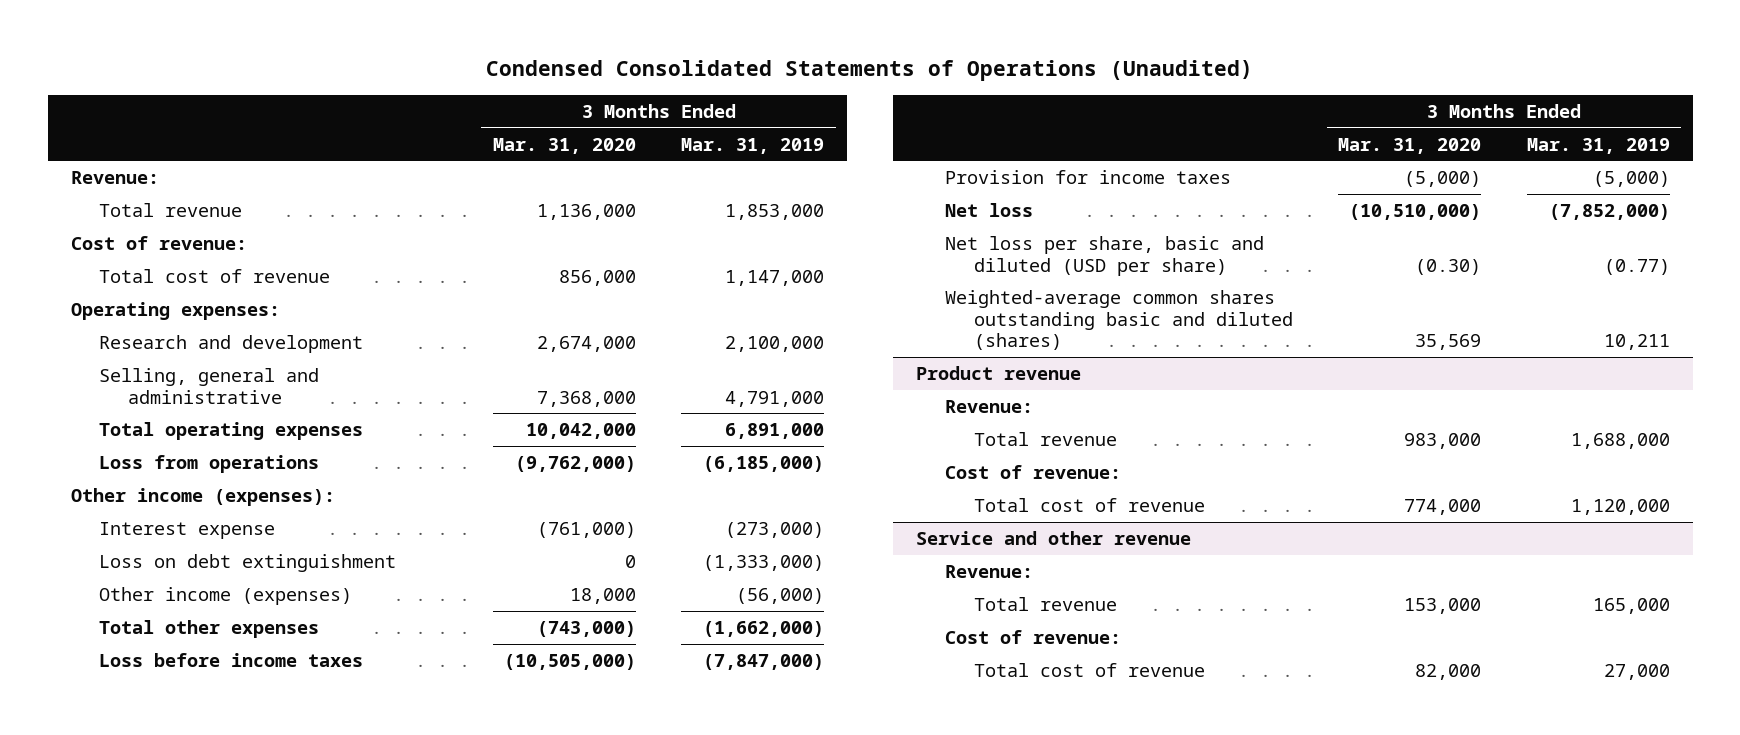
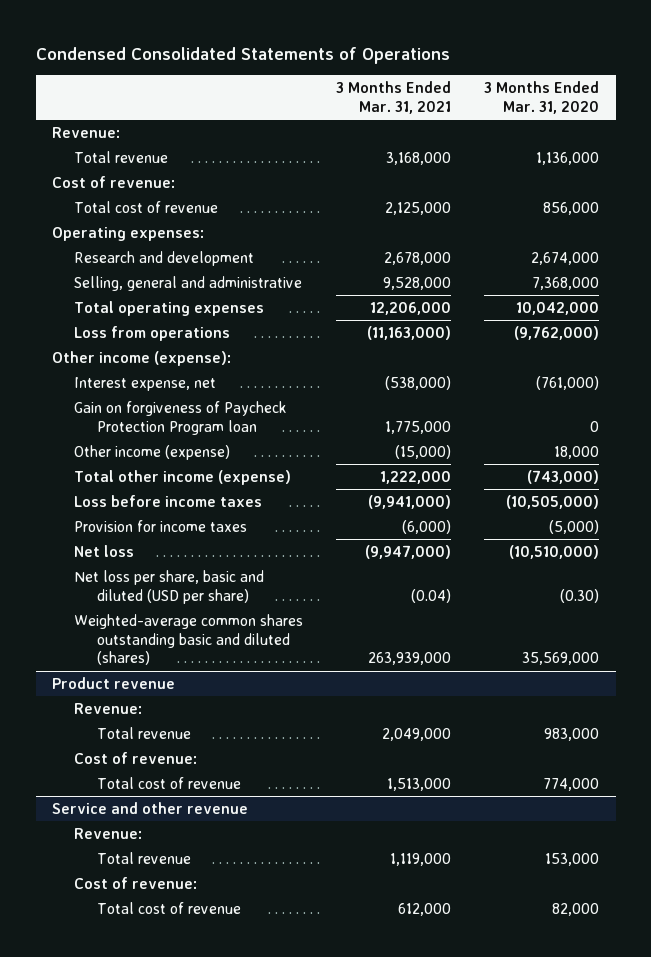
[486,60,1254,82] Condensed Consolidated Statements of Operations (Unaudited) -> [35,46,450,64] Condensed Consolidated Statements of Operations
[681,137,825,154] Mar. 31, 2019 -> none
none -> [336,80,452,114] 3 Months Ended Mar. 31, 2021
[70,488,335,507] Other income (expenses): -> [52,350,232,366] Other income (expense):
[99,522,276,540] Interest expense -> [74,376,217,391] Interest expense, net
[99,554,397,573] Loss on debt extinguishment -> [74,400,288,435] Gain on forgiveness of Paycheck Protection Program loan
[99,587,353,606] Other income (expenses) -> [74,444,231,460] Other income (expense)
[99,620,320,639] Total other expenses -> [74,469,292,485] Total other income (expense)
[1415,334,1482,351] 35,569 -> [522,652,600,666] 35,569,000

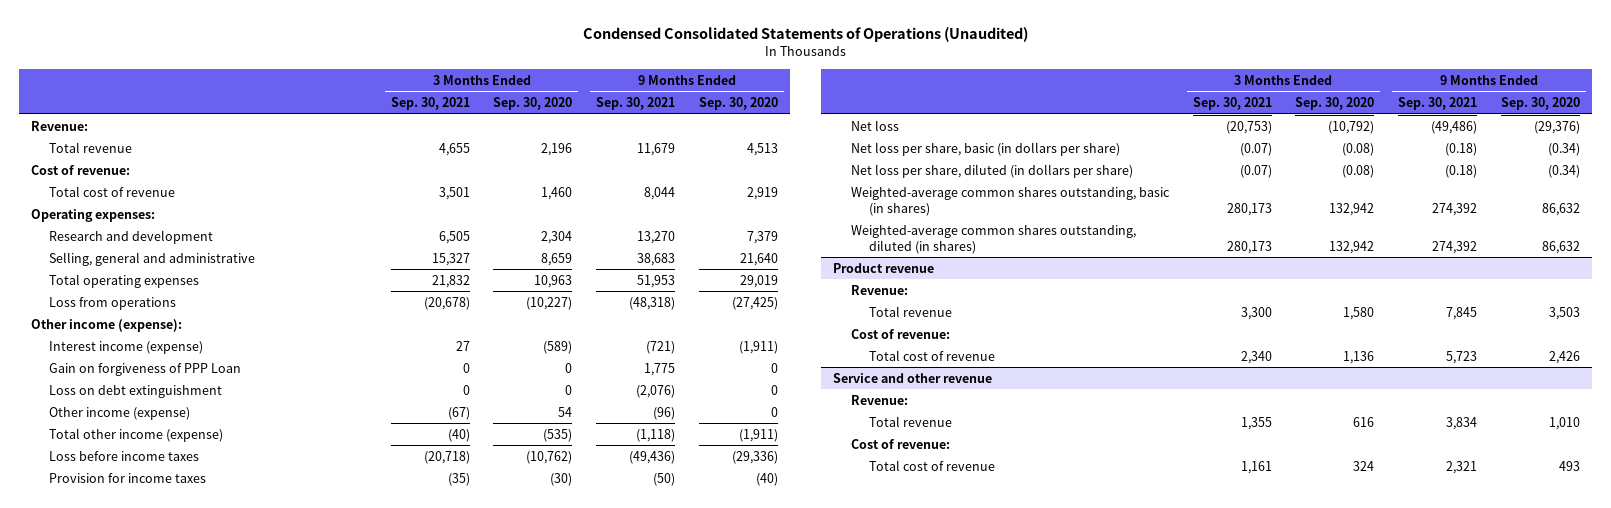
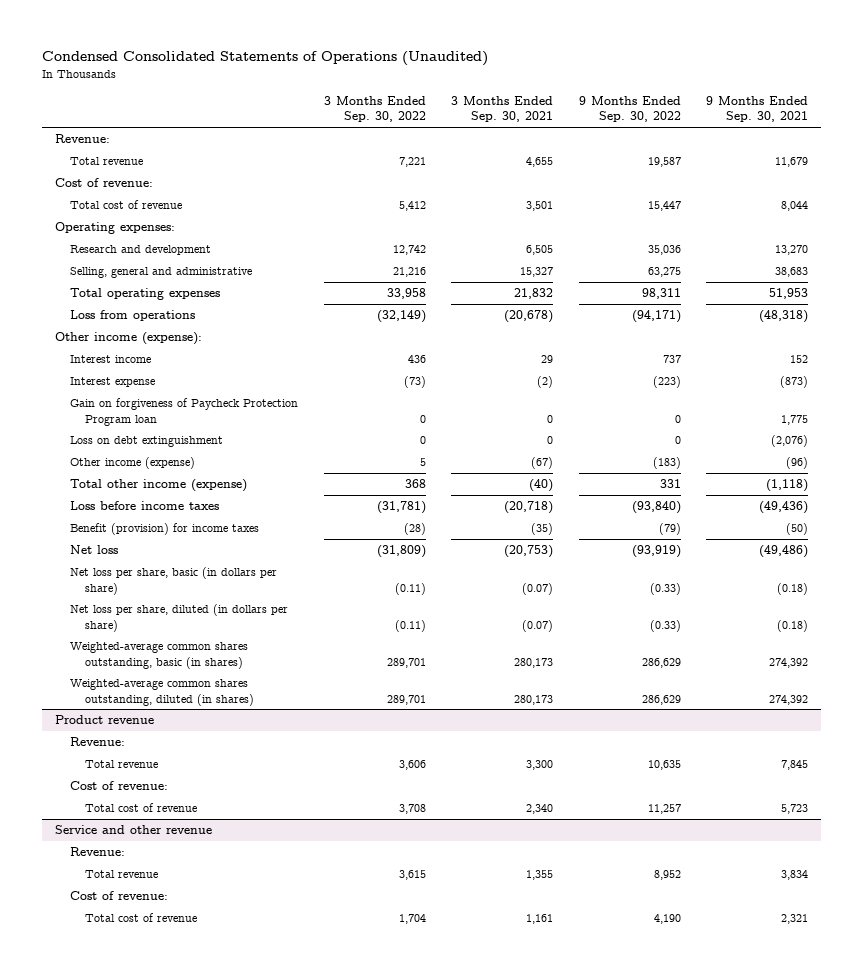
[493,97,573,111] Sep. 30, 2020 -> none
[698,97,778,111] Sep. 30, 2020 -> none
none -> [323,95,426,123] 3 Months Ended Sep. 30, 2022
none -> [578,95,681,123] 9 Months Ended Sep. 30, 2022
[49,340,204,354] Interest income (expense) -> [70,355,152,364] Interest income
[455,340,470,351] 27 -> [541,355,554,364] 29
[646,340,676,354] (721) -> [790,355,809,364] 152
none -> [70,377,156,388] Interest expense
[49,362,242,376] Gain on forgiveness of PPP Loan -> [70,398,299,426] Gain on forgiveness of Paycheck Protection Program loan
[49,472,207,483] Provision for income taxes -> [70,523,260,536] Benefit (provision) for income taxes

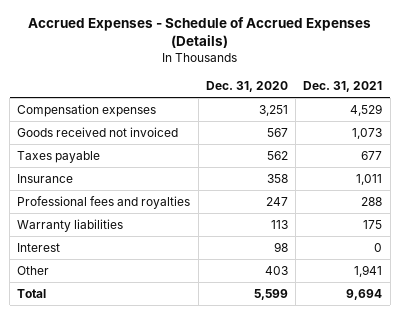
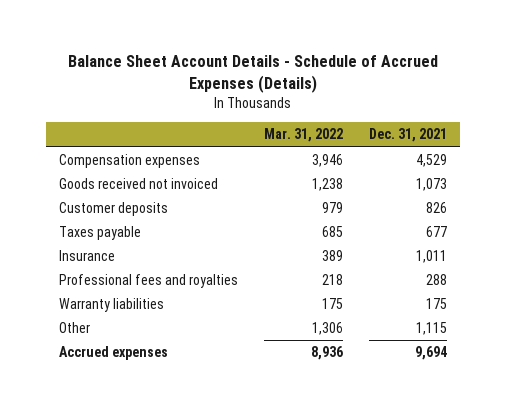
[27,16,371,49] Accrued Expenses - Schedule of Accrued Expenses (Details) -> [67,55,438,94] Balance Sheet Account Details - Schedule of Accrued Expenses (Details)
[205,81,288,93] Dec. 31, 2020 -> none
none -> [263,128,343,143] Mar. 31, 2022
none -> [58,202,168,217] Customer deposits
[17,242,61,252] Interest -> none
[354,264,383,277] 1,941 -> [415,322,447,336] 1,115
[17,288,47,298] Total -> [58,346,168,361] Accrued expenses

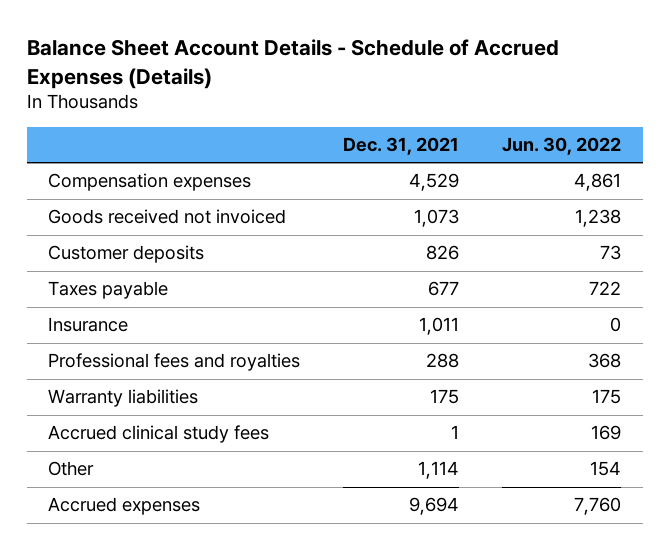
[263,128,343,143] Mar. 31, 2022 -> none
none -> [502,137,622,156] Jun. 30, 2022
none -> [48,425,270,444] Accrued clinical study fees
[415,322,447,336] 1,115 -> [418,461,460,480] 1,114

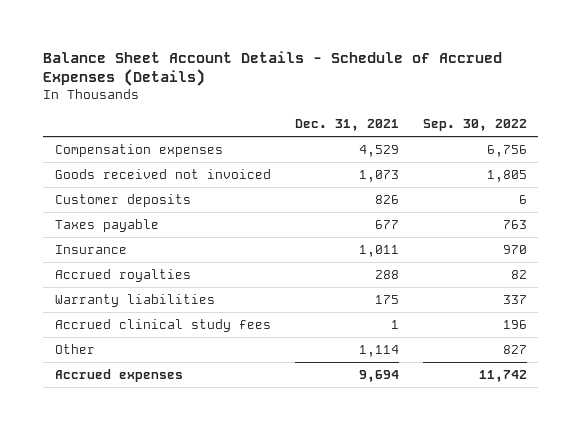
[502,137,622,156] Jun. 30, 2022 -> none
none -> [422,119,527,132] Sep. 30, 2022
[48,353,301,372] Professional fees and royalties -> [55,268,192,282] Accrued royalties

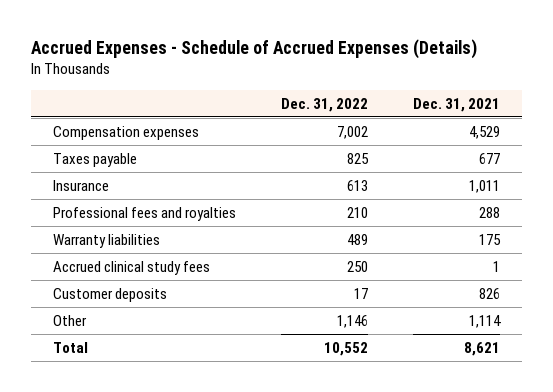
[43,50,503,87] Balance Sheet Account Details - Schedule of Accrued Expenses (Details) -> [30,39,477,60] Accrued Expenses - Schedule of Accrued Expenses (Details)
[422,119,527,132] Sep. 30, 2022 -> none
none -> [280,97,368,112] Dec. 31, 2022
[55,168,272,179] Goods received not invoiced -> none
[55,268,192,282] Accrued royalties -> [53,207,237,222] Professional fees and royalties
[55,193,192,207] Customer deposits -> [53,288,168,303] Customer deposits
[55,368,184,382] Accrued expenses -> none
none -> [53,342,89,354] Total

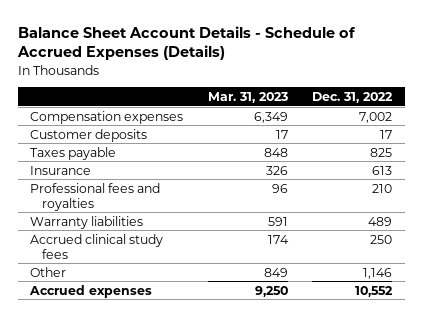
[30,39,477,60] Accrued Expenses - Schedule of Accrued Expenses (Details) -> [17,25,357,61] Balance Sheet Account Details - Schedule of Accrued Expenses (Details)
[412,97,500,112] Dec. 31, 2021 -> none
none -> [207,91,288,103] Mar. 31, 2023
[53,288,168,303] Customer deposits -> [30,128,148,142] Customer deposits
[53,342,89,354] Total -> [29,284,153,298] Accrued expenses

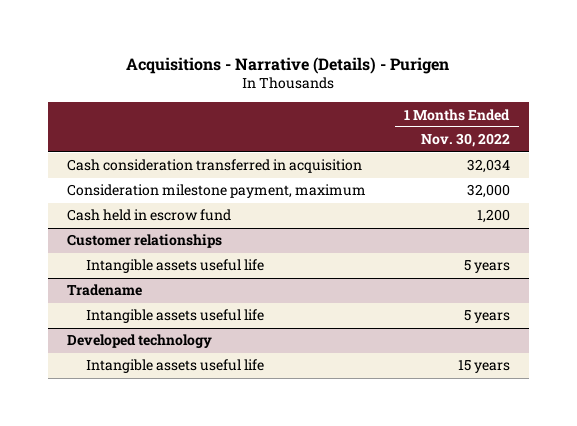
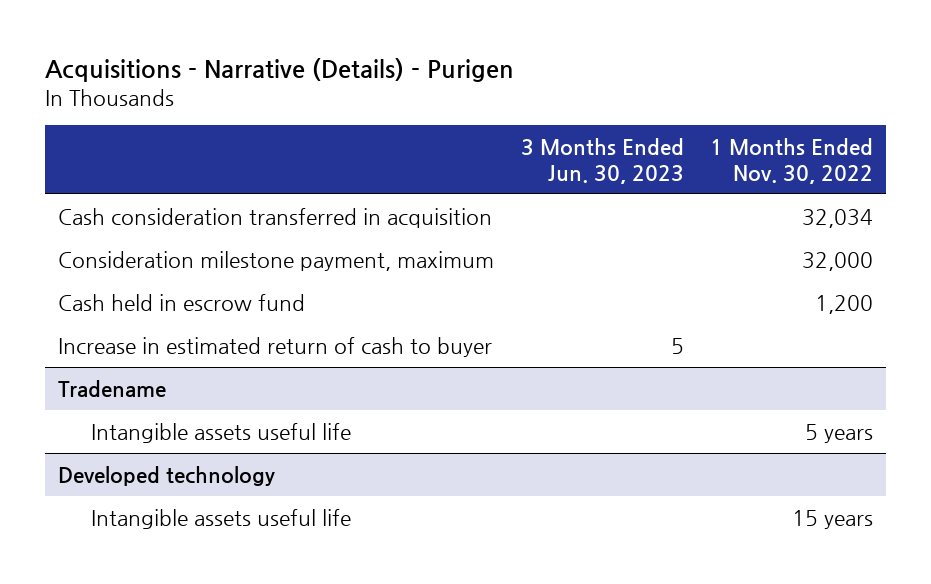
none -> [520,137,684,184] 3 Months Ended Jun. 30, 2023
[67,234,223,249] Customer relationships -> none
[86,259,265,274] Intangible assets useful life -> none
none -> [57,336,492,357] Increase in estimated return of cash to buyer

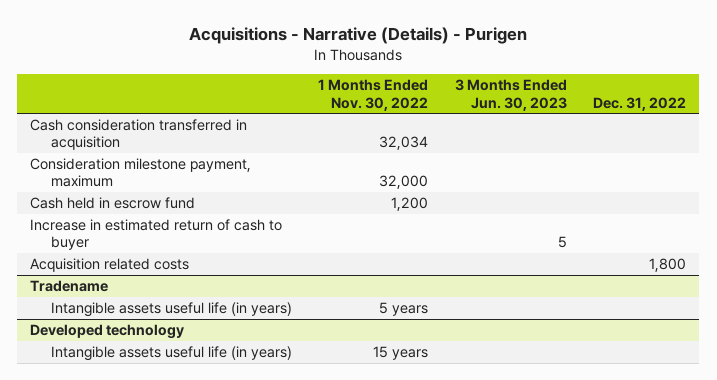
none -> [593,96,687,111] Dec. 31, 2022
none -> [30,258,190,273] Acquisition related costs
[90,422,351,443] Intangible assets useful life -> [50,302,292,318] Intangible assets useful life (in years)
[90,508,351,529] Intangible assets useful life -> [50,346,292,362] Intangible assets useful life (in years)

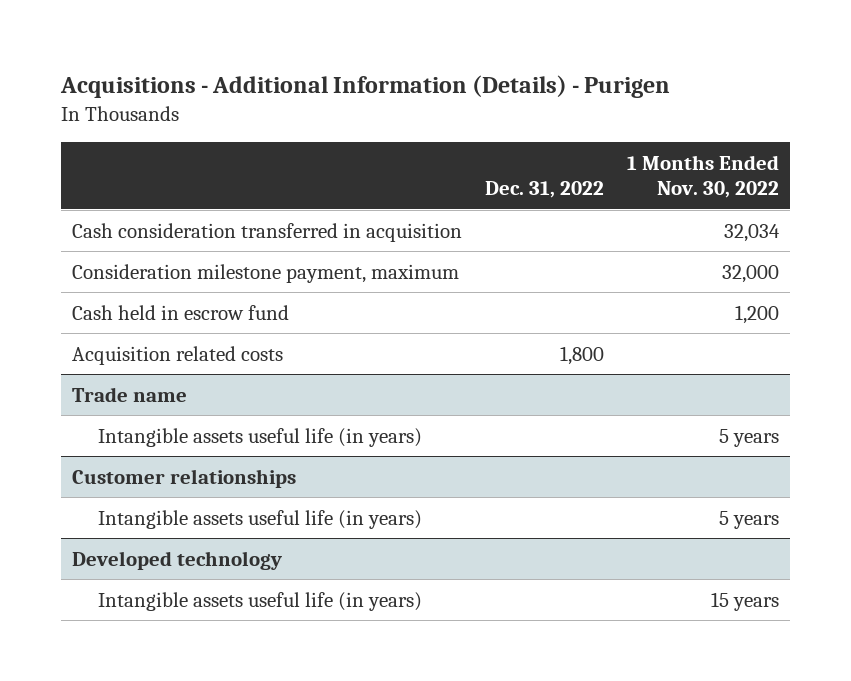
[189,26,528,44] Acquisitions - Narrative (Details) - Purigen -> [59,75,670,99] Acquisitions - Additional Information (Details) - Purigen
[454,79,567,111] 3 Months Ended Jun. 30, 2023 -> none
[30,219,283,251] Increase in estimated return of cash to buyer -> none
[30,280,109,293] Tradename -> [72,386,188,402] Trade name
none -> [72,468,297,488] Customer relationships
none -> [98,509,423,529] Intangible assets useful life (in years)

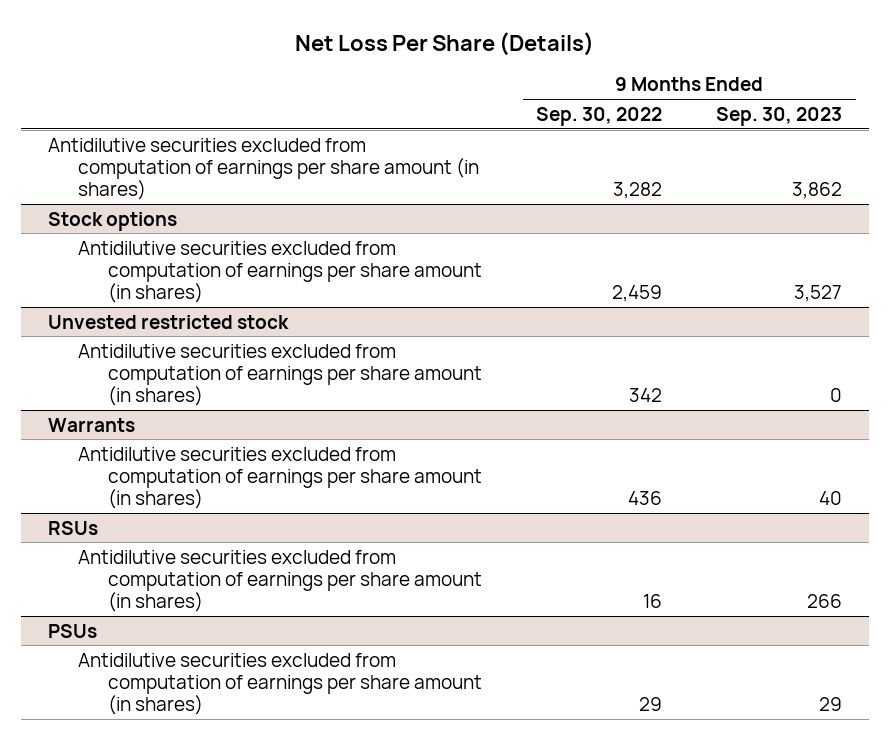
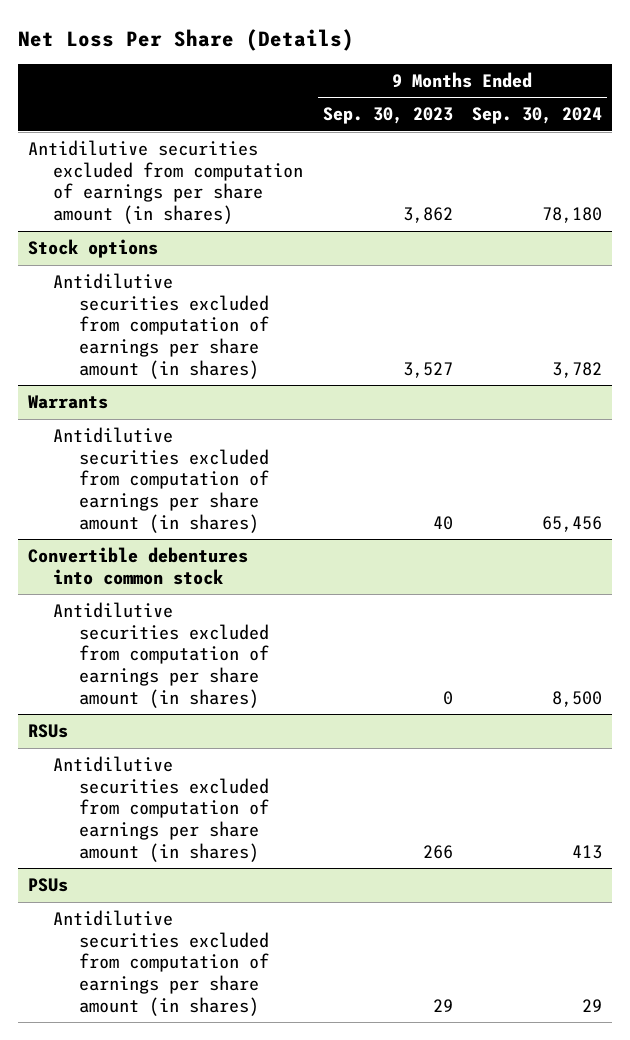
[536,106,663,126] Sep. 30, 2022 -> none
none -> [472,107,603,125] Sep. 30, 2024
[48,314,290,329] Unvested restricted stock -> none
[78,343,482,406] Antidilutive securities excluded from computation of earnings per share amount (in shares) -> none
none -> [27,547,248,585] Convertible debentures into common stock
none -> [53,602,270,708] Antidilutive securities excluded from computation of earnings per share amount (in shares)

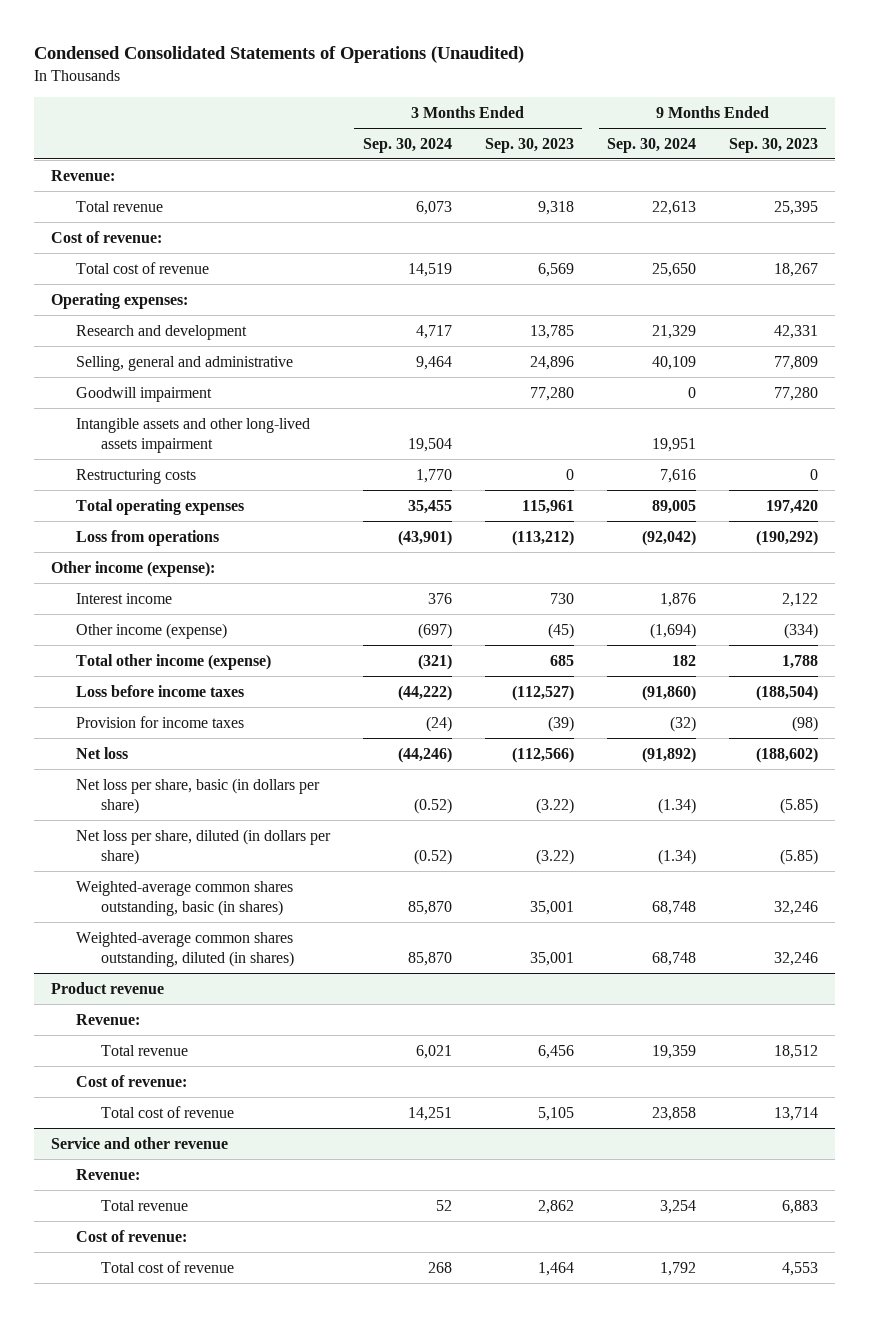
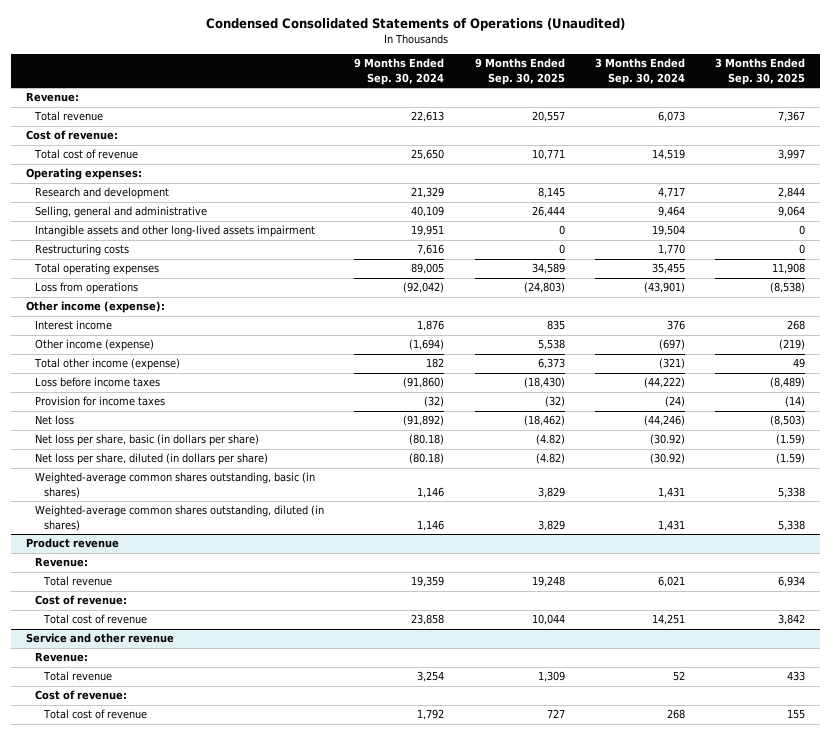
[484,137,574,153] Sep. 30, 2023 -> none
[729,137,819,153] Sep. 30, 2023 -> none
none -> [474,58,565,85] 9 Months Ended Sep. 30, 2025
none -> [715,58,806,85] 3 Months Ended Sep. 30, 2025
[75,386,212,402] Goodwill impairment -> none
[413,798,452,815] (0.52) -> [649,434,685,446] (30.92)
[657,798,696,815] (1.34) -> [409,434,445,446] (80.18)
[413,849,452,866] (0.52) -> [649,453,685,465] (30.92)
[657,849,696,866] (1.34) -> [409,453,445,465] (80.18)
[407,901,452,916] 85,870 -> [657,486,685,498] 1,431
[651,901,696,916] 68,748 -> [417,486,445,498] 1,146
[407,952,452,967] 85,870 -> [657,519,685,531] 1,431
[651,952,696,967] 68,748 -> [417,519,445,531] 1,146

